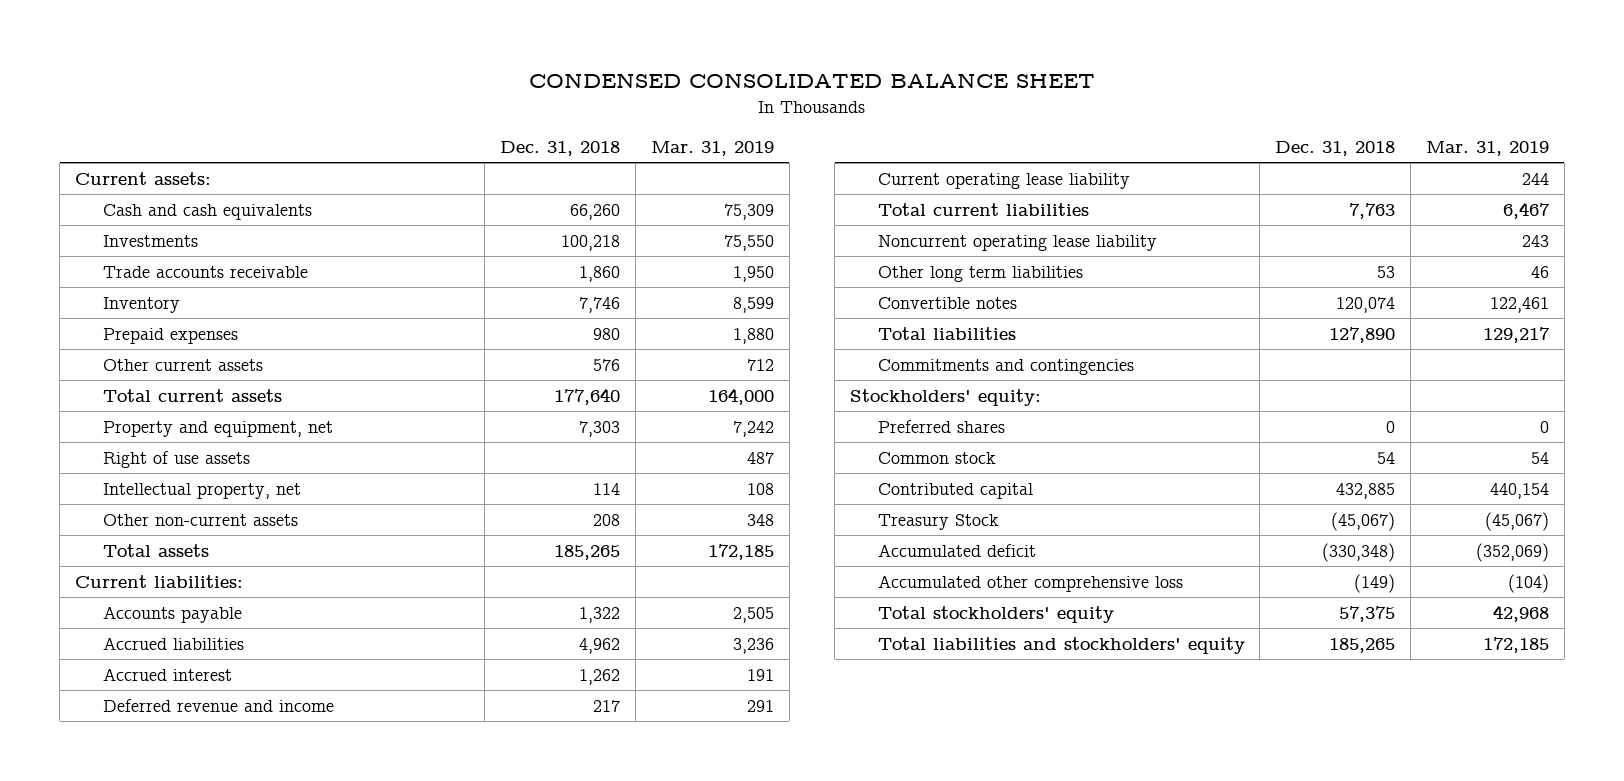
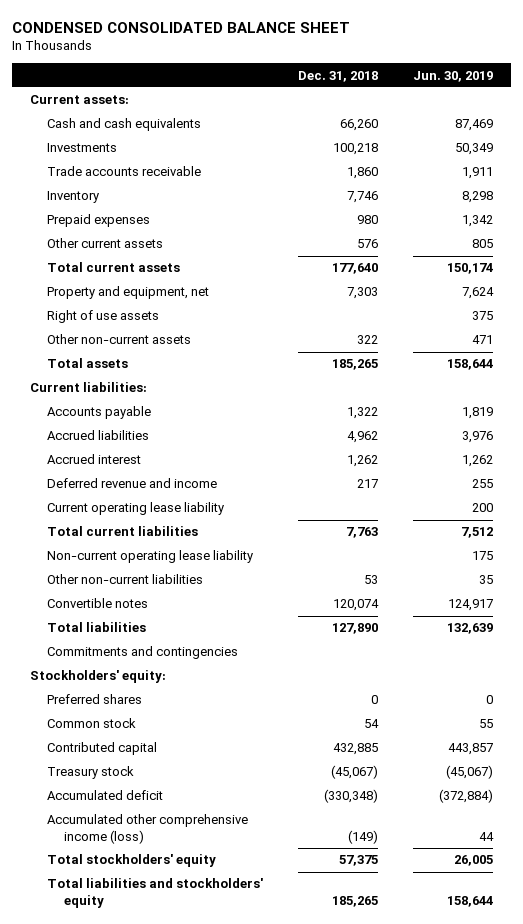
[650,140,774,156] Mar. 31, 2019 -> none
none -> [413,70,494,82] Jun. 30, 2019
[102,482,301,499] Intellectual property, net -> none
[593,513,621,526] 208 -> [356,335,378,345] 322
[877,234,1157,251] Noncurrent operating lease liability -> [46,550,253,564] Non-current operating lease liability
[877,265,1083,282] Other long term liabilities -> [46,574,203,585] Other non-current liabilities
[877,513,999,530] Treasury Stock -> [46,766,134,780] Treasury stock
[877,574,1183,592] Accumulated other comprehensive loss -> [46,814,248,844] Accumulated other comprehensive income (loss)

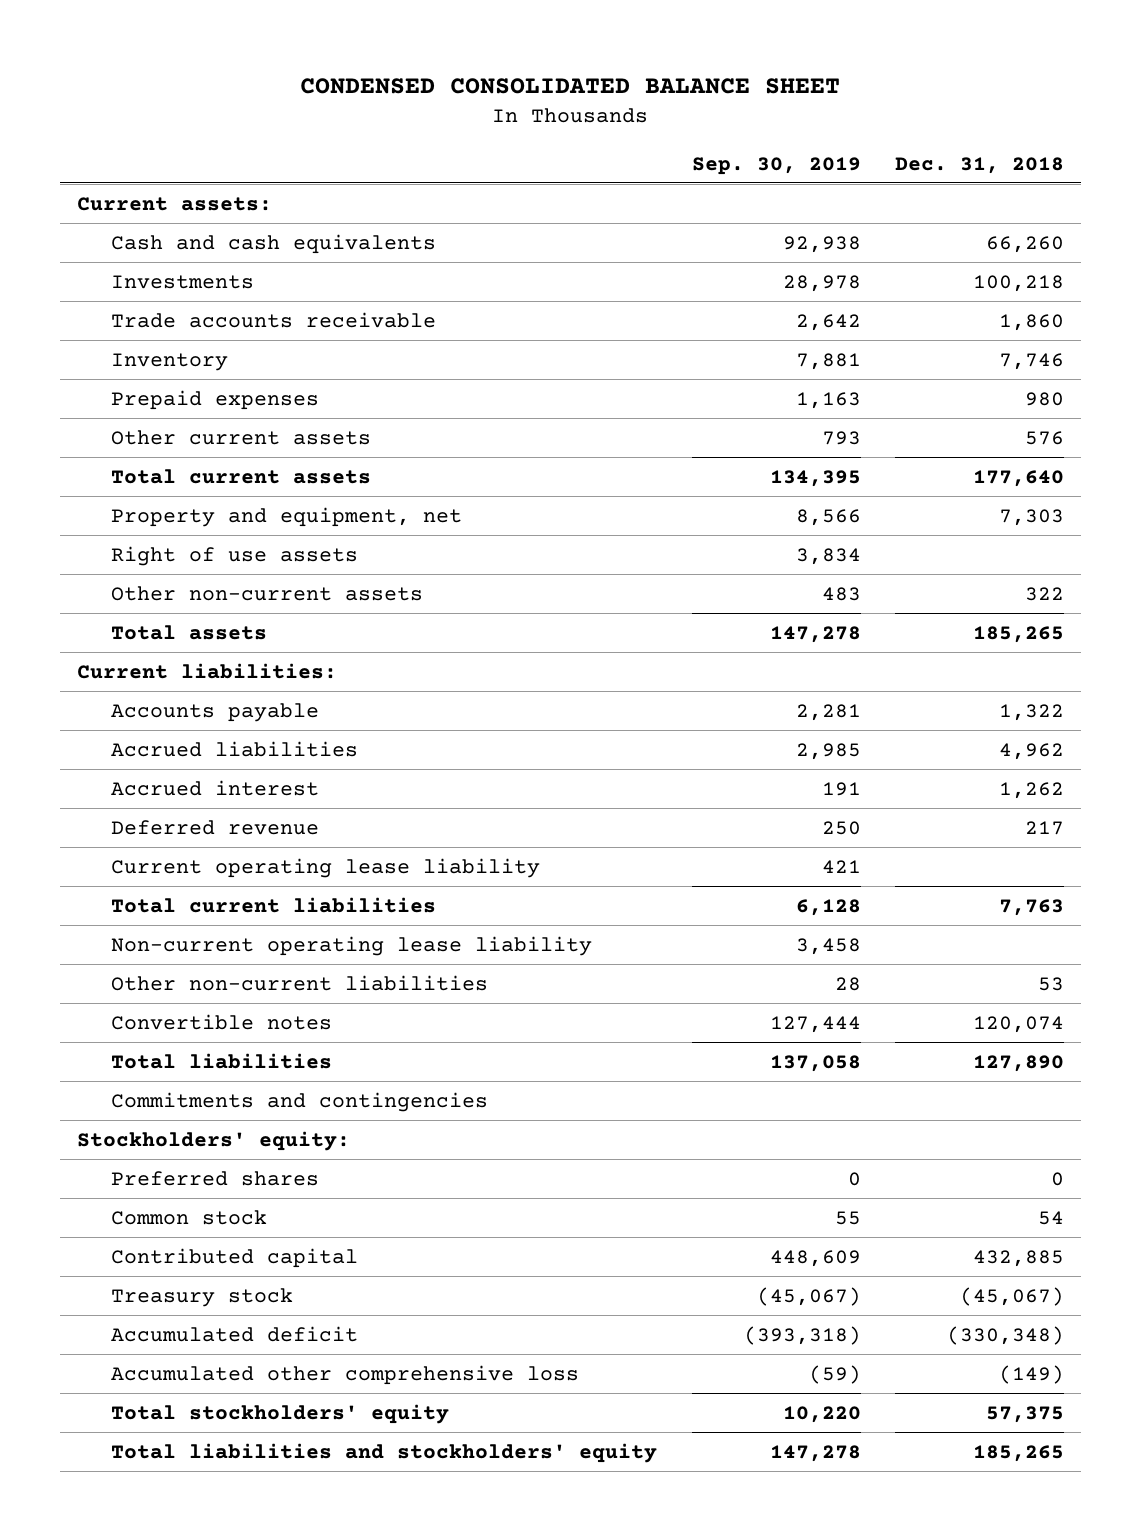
[413,70,494,82] Jun. 30, 2019 -> none
none -> [691,156,861,175] Sep. 30, 2019
[46,478,217,489] Deferred revenue and income -> [111,819,320,835] Deferred revenue
[46,814,248,844] Accumulated other comprehensive income (loss) -> [111,1364,580,1385] Accumulated other comprehensive loss

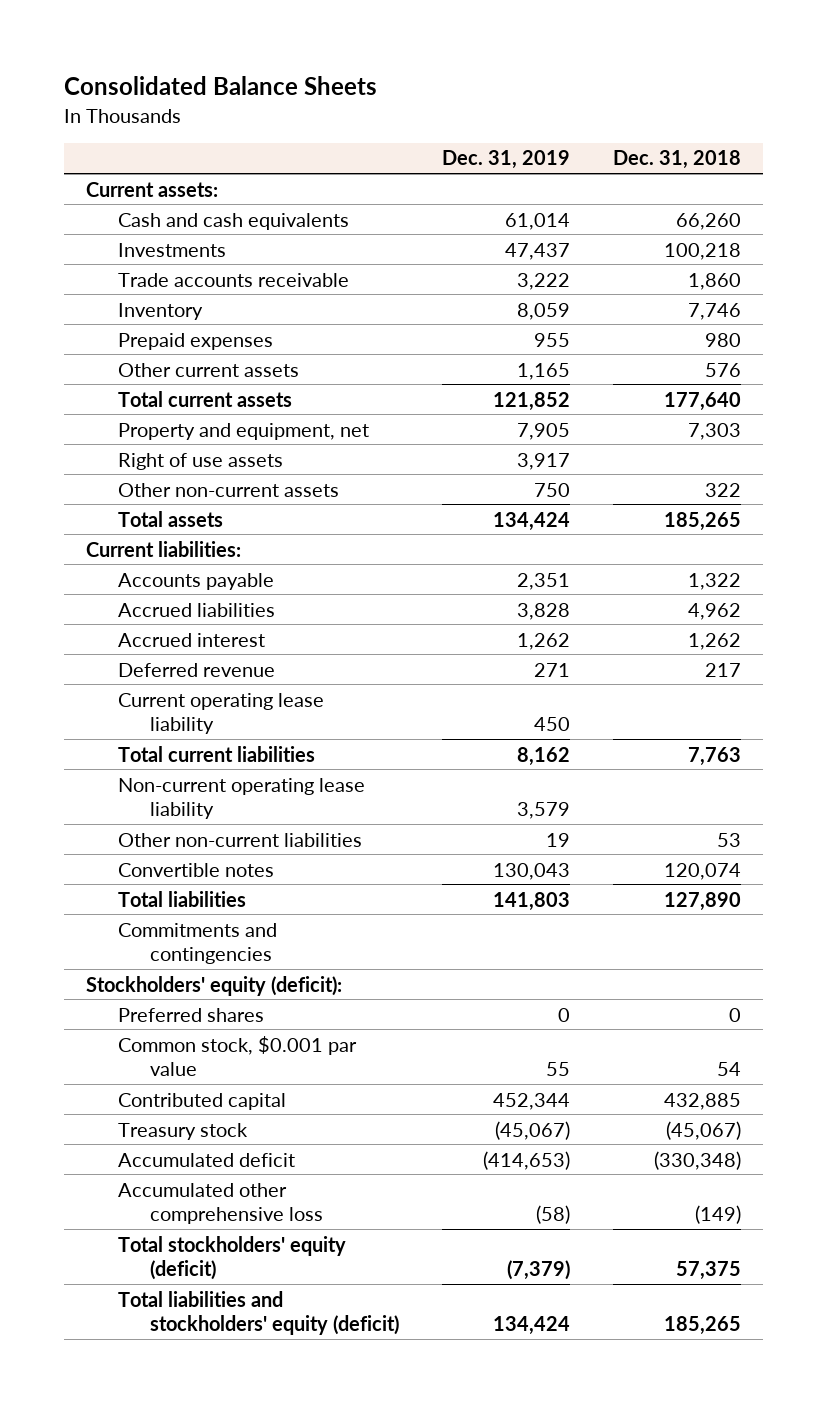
[300,78,841,95] CONDENSED CONSOLIDATED BALANCE SHEET -> [63,76,377,96] Consolidated Balance Sheets
[691,156,861,175] Sep. 30, 2019 -> none
none -> [441,150,570,170] Dec. 31, 2019
[76,1130,350,1151] Stockholders' equity: -> [85,975,342,996] Stockholders' equity (deficit):
[111,1209,268,1225] Common stock -> none
none -> [117,1035,357,1077] Common stock, $0.001 par value
[111,1403,450,1424] Total stockholders' equity -> [117,1235,346,1281] Total stockholders' equity (deficit)
[111,1442,658,1463] Total liabilities and stockholders' equity -> [117,1290,399,1336] Total liabilities and stockholders' equity (deficit)

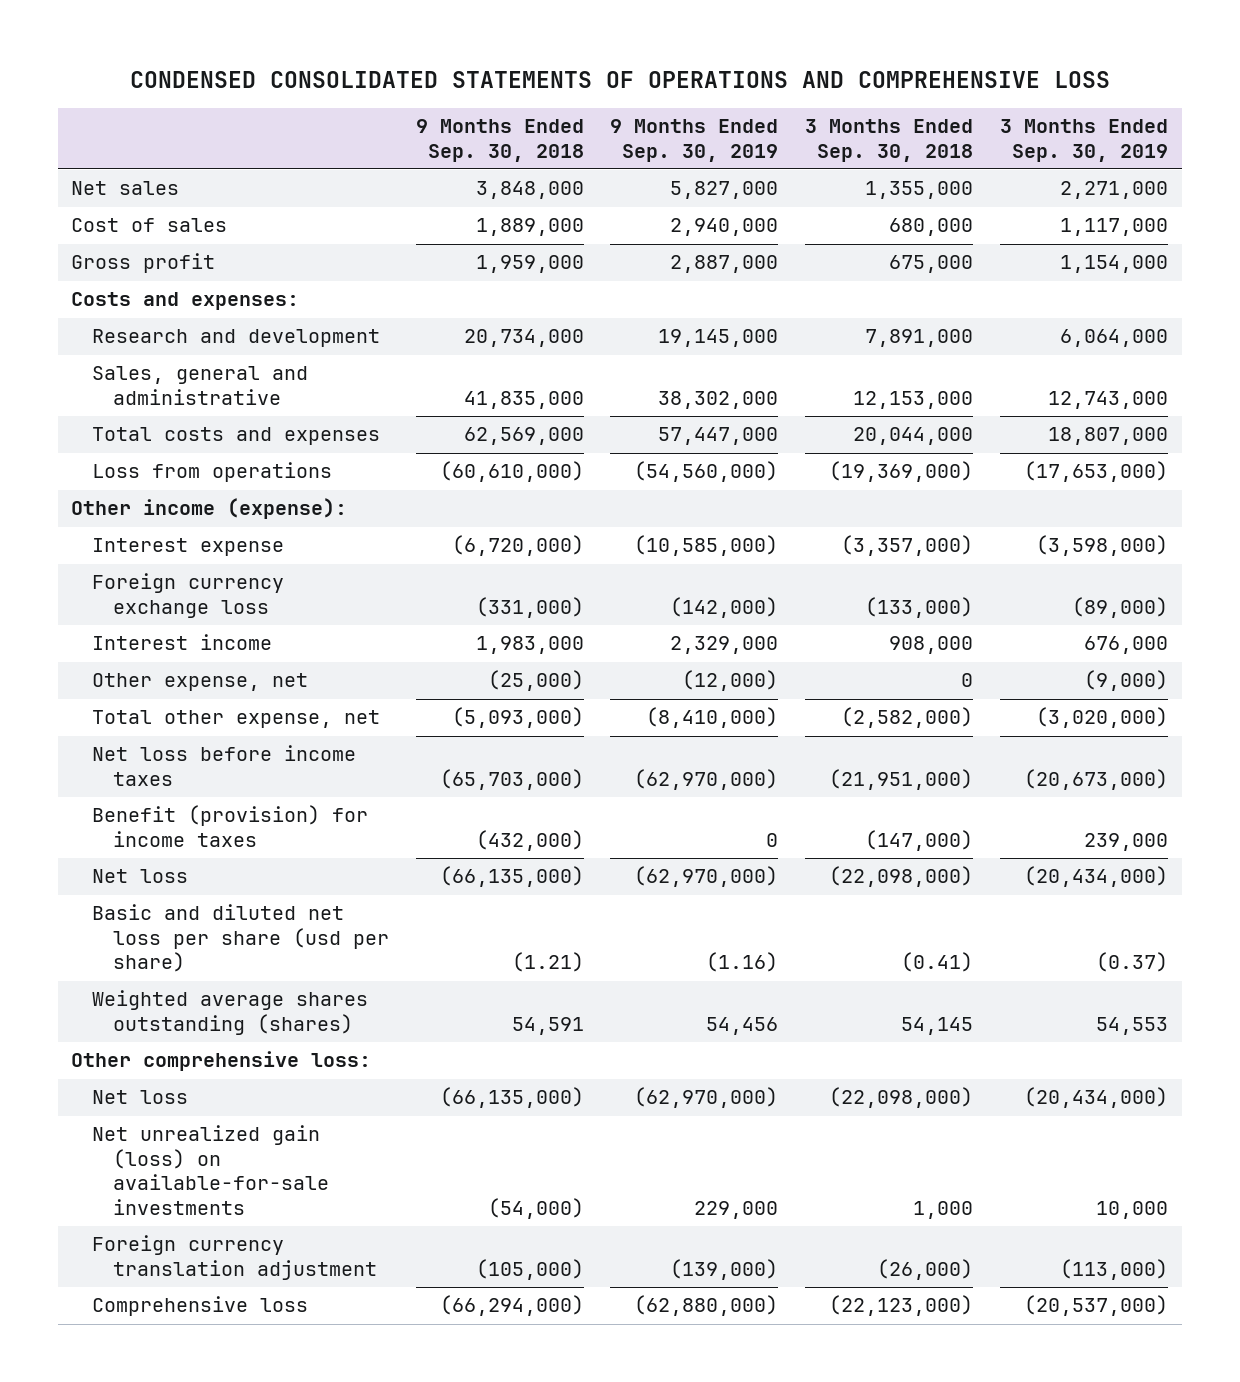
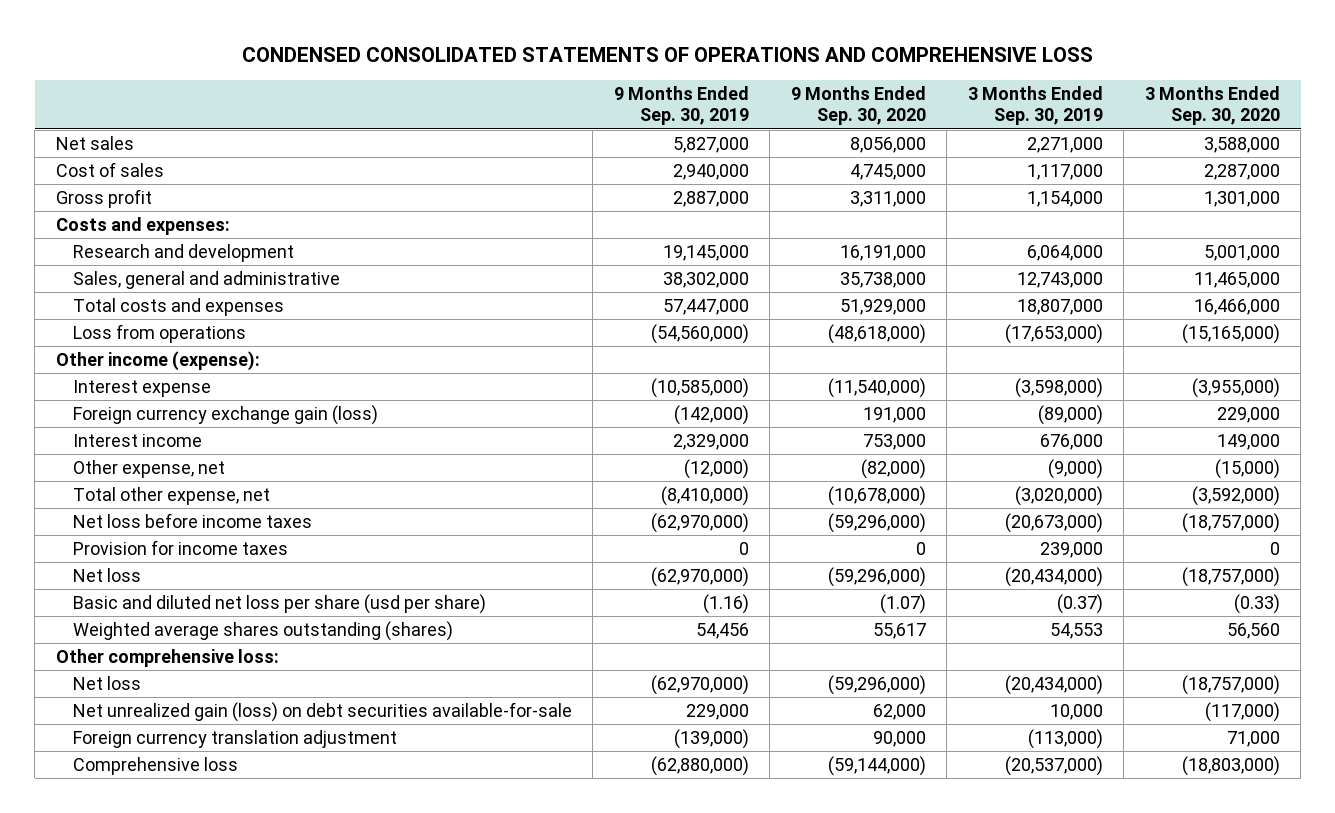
[415,119,584,162] 9 Months Ended Sep. 30, 2018 -> none
[805,119,974,162] 3 Months Ended Sep. 30, 2018 -> none
none -> [790,85,926,126] 9 Months Ended Sep. 30, 2020
none -> [1144,85,1280,126] 3 Months Ended Sep. 30, 2020
[91,573,284,618] Foreign currency exchange loss -> [73,404,379,425] Foreign currency exchange gain (loss)
[91,805,368,847] Benefit (provision) for income taxes -> [73,539,289,555] Provision for income taxes
[91,1125,329,1216] Net unrealized gain (loss) on available-for-sale investments -> [73,701,573,722] Net unrealized gain (loss) on debt securities available-for-sale

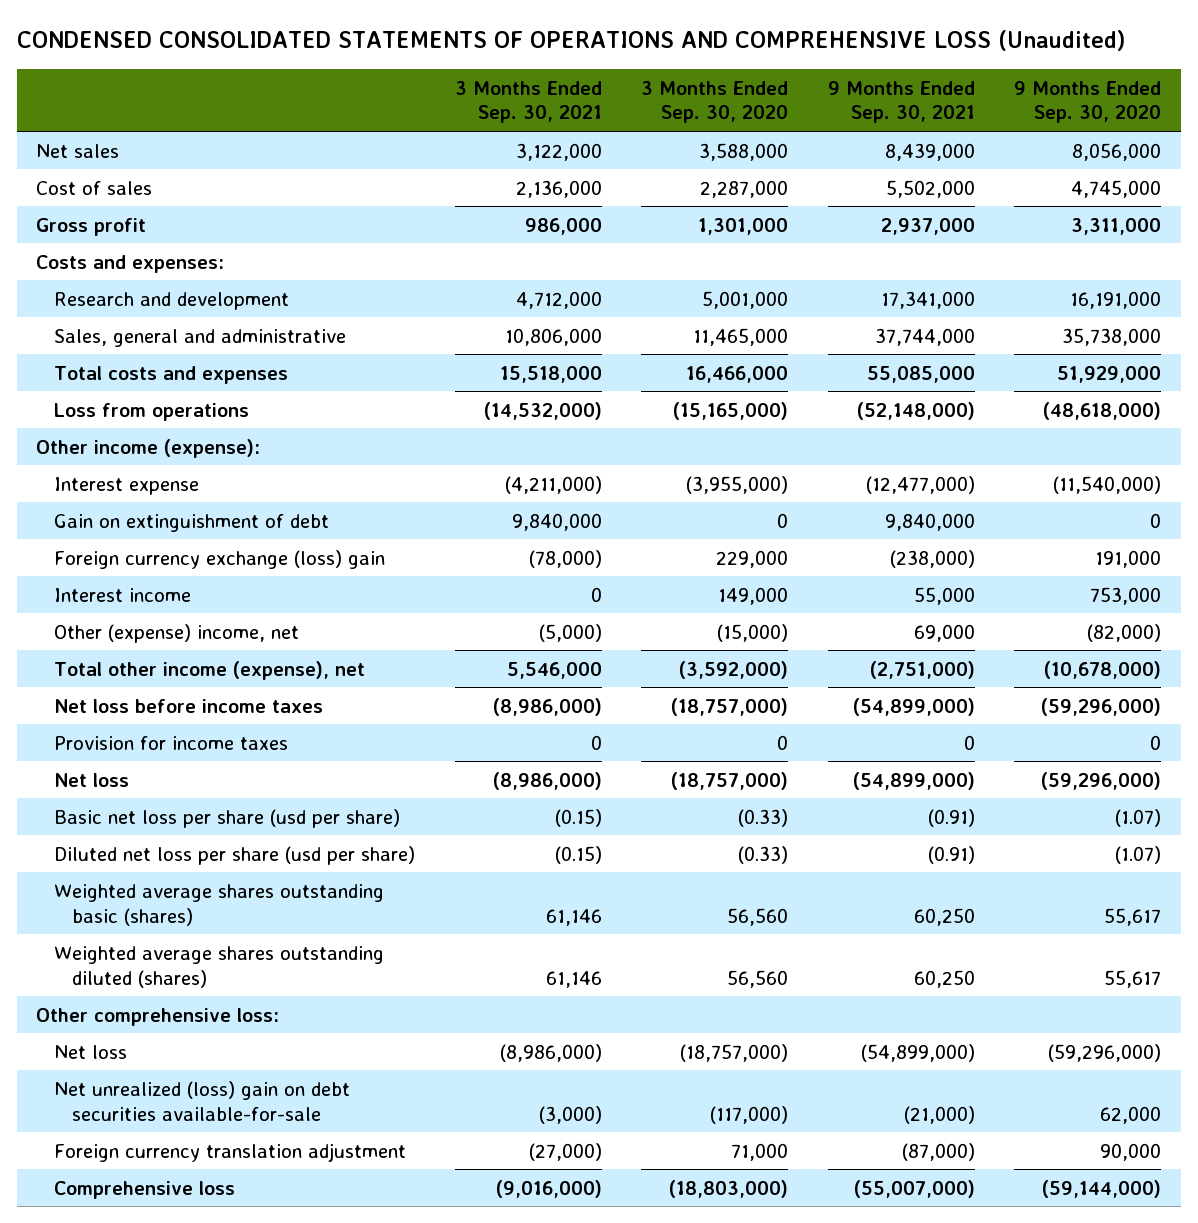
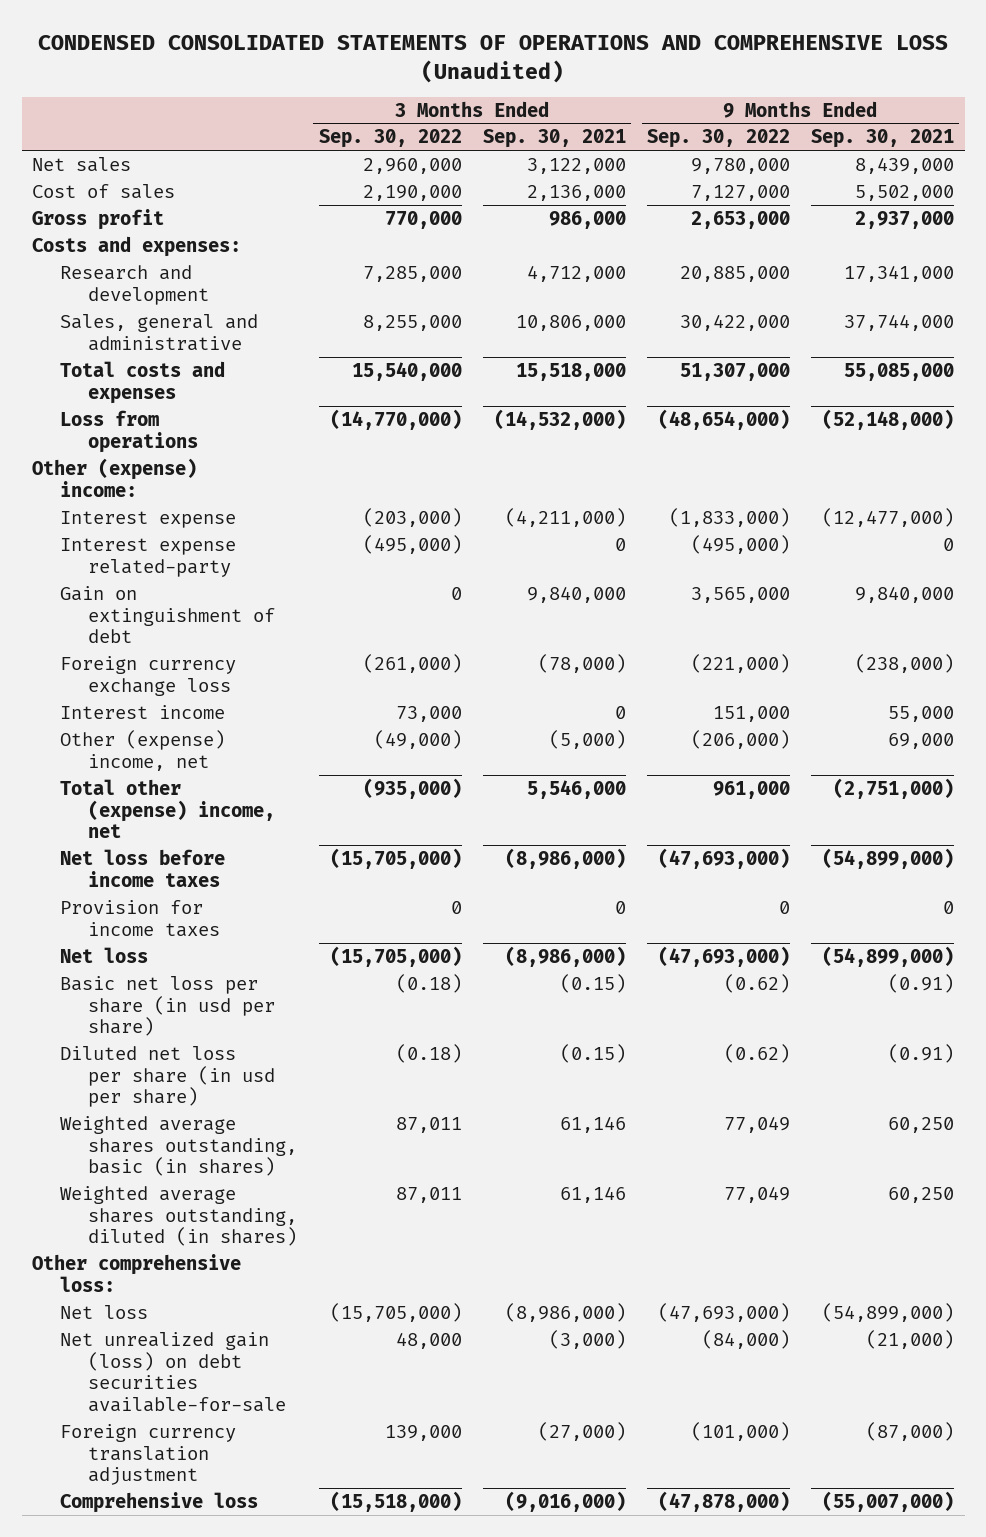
[641,80,789,124] 3 Months Ended Sep. 30, 2020 -> none
[1014,80,1162,124] 9 Months Ended Sep. 30, 2020 -> none
none -> [318,129,462,149] Sep. 30, 2022
none -> [646,129,790,149] Sep. 30, 2022
[36,438,261,458] Other income (expense): -> [32,457,198,497] Other (expense) income:
none -> [60,537,237,577] Interest expense related-party
[54,549,386,569] Foreign currency exchange (loss) gain -> [60,655,237,696] Foreign currency exchange loss
[54,660,366,680] Total other income (expense), net -> [60,778,276,839] Total other (expense) income, net
[54,808,401,828] Basic net loss per share (usd per share) -> [60,975,276,1037] Basic net loss per share (in usd per share)
[54,845,416,865] Diluted net loss per share (usd per share) -> [60,1045,276,1108] Diluted net loss per share (in usd per share)
[54,883,385,926] Weighted average shares outstanding basic (shares) -> [60,1115,298,1177] Weighted average shares outstanding, basic (in shares)
[54,945,385,988] Weighted average shares outstanding diluted (shares) -> [60,1185,298,1247] Weighted average shares outstanding, diluted (in shares)
[54,1080,351,1121] Net unrealized (loss) gain on debt securities available-for-sale -> [60,1331,287,1413] Net unrealized gain (loss) on debt securities available-for-sale

